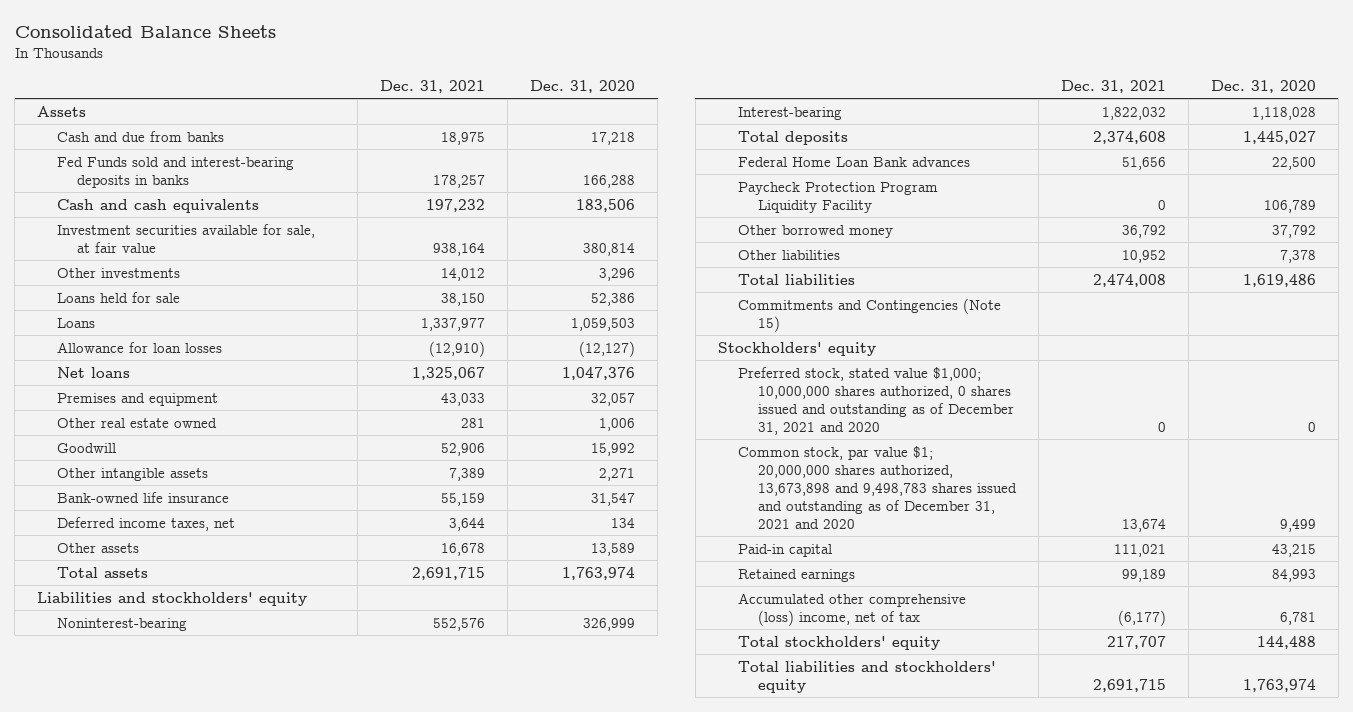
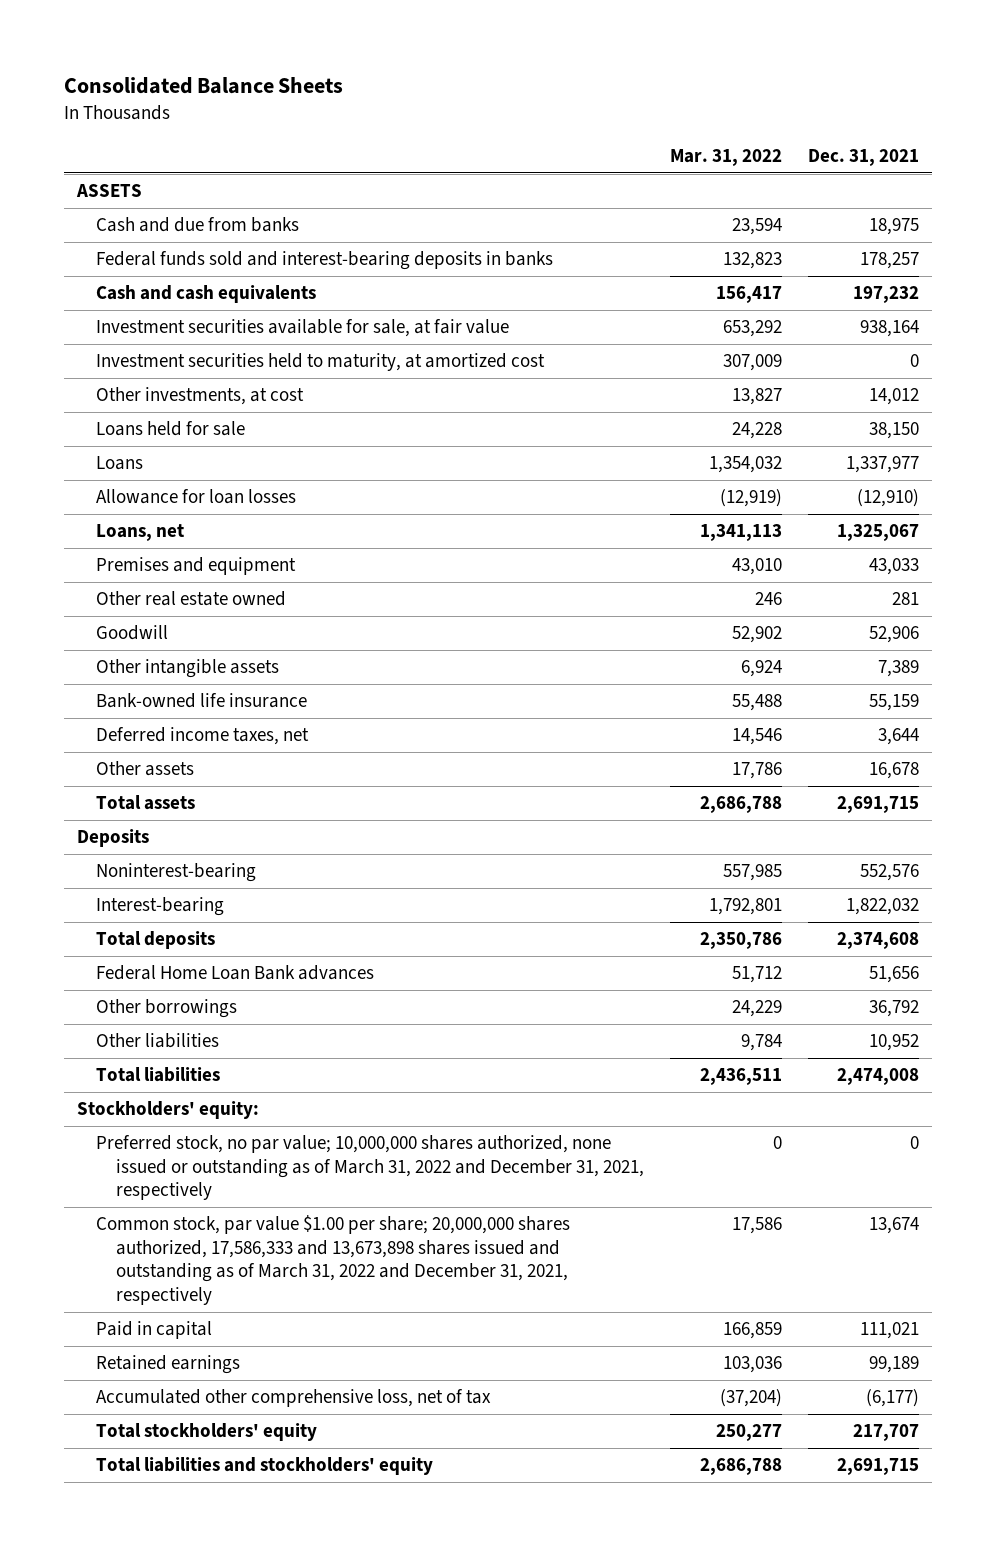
[530,80,636,94] Dec. 31, 2020 -> none
none -> [669,149,782,167] Mar. 31, 2022
[37,105,87,117] Assets -> [75,184,142,198] ASSETS
[57,156,295,188] Fed Funds sold and interest-bearing deposits in banks -> [96,251,554,271] Federal funds sold and interest-bearing deposits in banks
none -> [96,353,546,372] Investment securities held to maturity, at amortized cost
[57,267,181,278] Other investments -> [96,387,305,406] Other investments, at cost
[57,366,131,378] Net loans -> [96,524,185,542] Loans, net
[37,591,308,606] Liabilities and stockholders' equity -> none
none -> [76,829,149,848] Deposits
[737,181,938,213] Paycheck Protection Program Liquidity Facility -> none
[737,224,893,238] Other borrowed money -> [96,999,238,1019] Other borrowings
[737,297,1001,332] Commitments and Contingencies (Note 15) -> none
[717,341,876,356] Stockholders' equity -> [76,1101,259,1120] Stockholders' equity:
[737,366,1014,435] Preferred stock, stated value $1,000; 10,000,000 shares authorized, 0 shares issued and outstanding as of December 31, 2021 and 2020 -> [96,1135,644,1201] Preferred stock, no par value; 10,000,000 shares authorized, none issued or outstanding as of March 31, 2022 and December 31, 2021, respectively
[737,445,1017,529] Common stock, par value $1; 20,000,000 shares authorized, 13,673,898 and 9,498,783 shares issued and outstanding as of December 31, 2021 and 2020 -> [96,1215,571,1305] Common stock, par value $1.00 per share; 20,000,000 shares authorized, 17,586,333 and 13,673,898 shares issued and outstanding as of March 31, 2022 and December 31, 2021, respectively
[737,543,832,557] Paid-in capital -> [96,1321,213,1340] Paid in capital
[737,592,966,626] Accumulated other comprehensive (loss) income, net of tax -> [96,1389,492,1408] Accumulated other comprehensive loss, net of tax

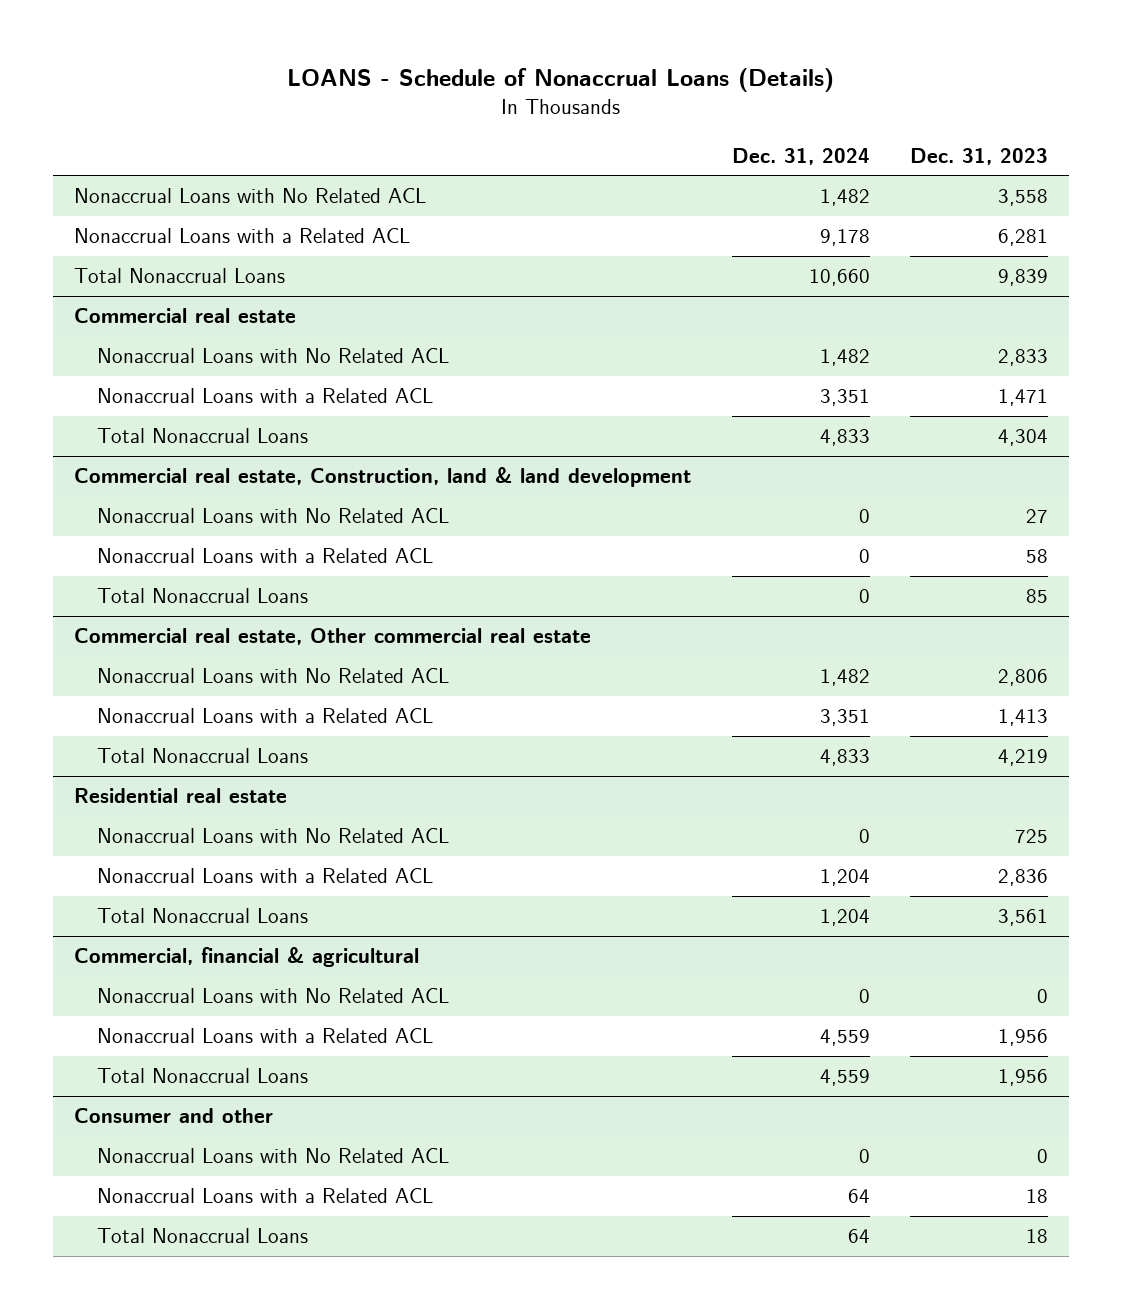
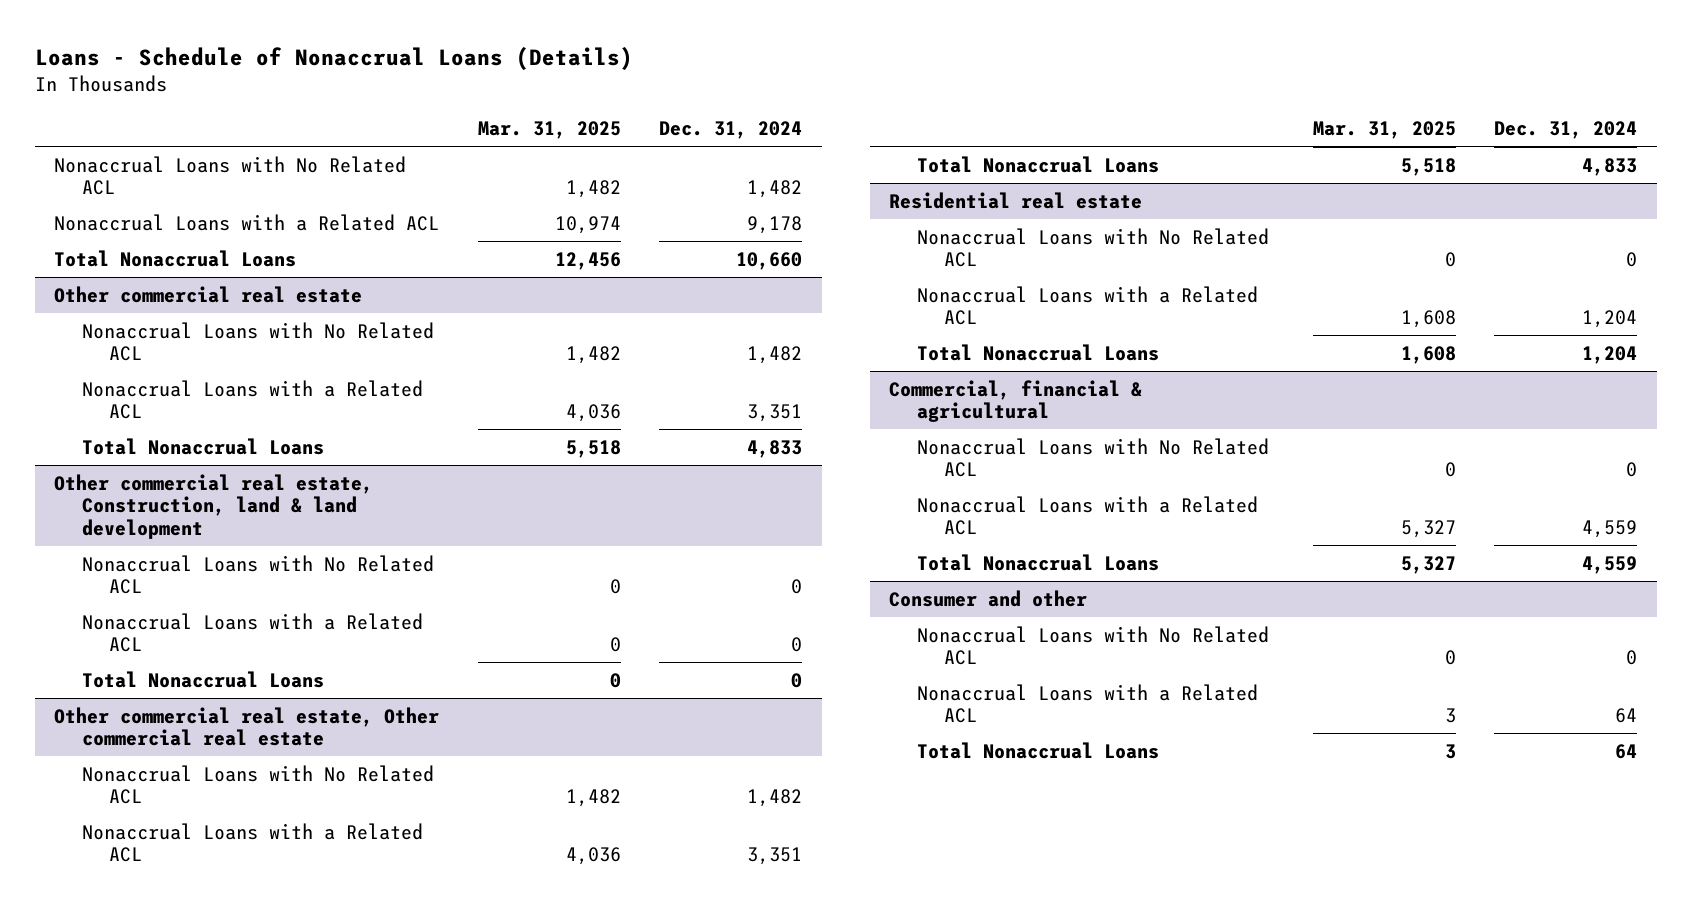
[287,68,835,93] LOANS - Schedule of Nonaccrual Loans (Details) -> [34,46,633,70] Loans - Schedule of Nonaccrual Loans (Details)
[910,147,1049,165] Dec. 31, 2023 -> none
none -> [477,120,621,139] Mar. 31, 2025
[73,308,296,324] Commercial real estate -> [54,285,363,303] Other commercial real estate
[73,467,691,488] Commercial real estate, Construction, land & land development -> [54,473,374,539] Other commercial real estate, Construction, land & land development
[73,628,591,646] Commercial real estate, Other commercial real estate -> [54,706,440,747] Other commercial real estate, Other commercial real estate

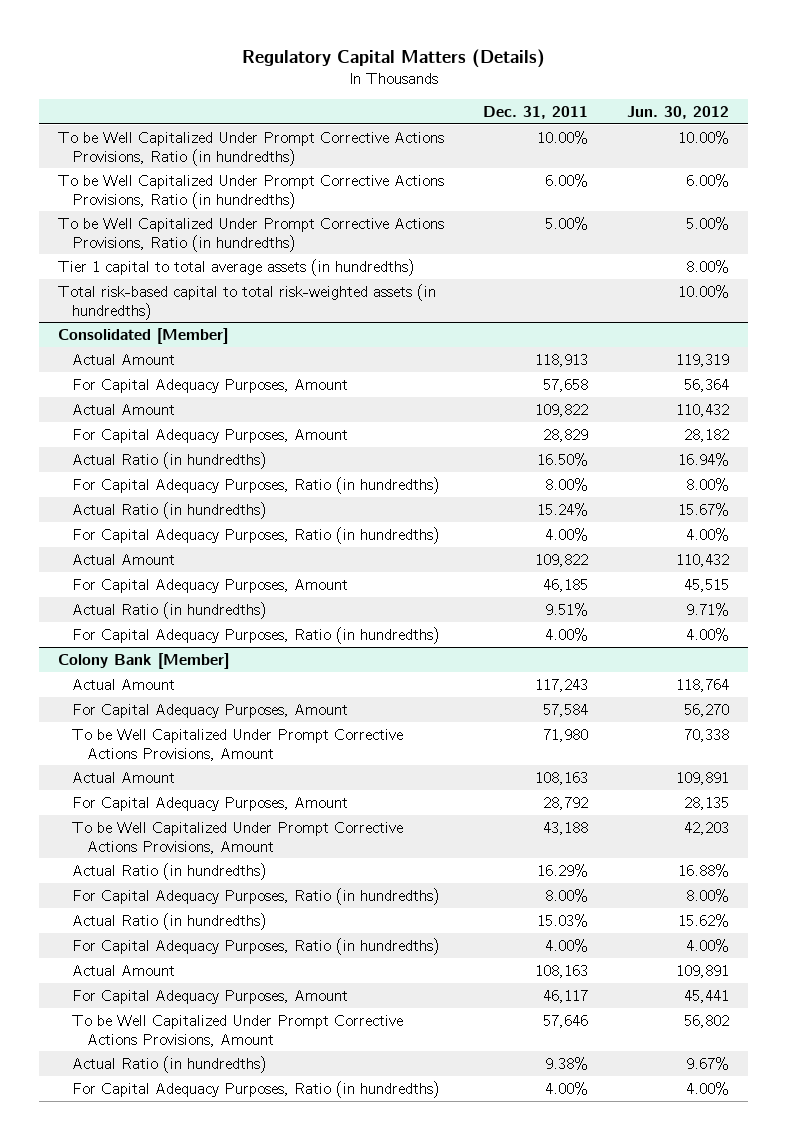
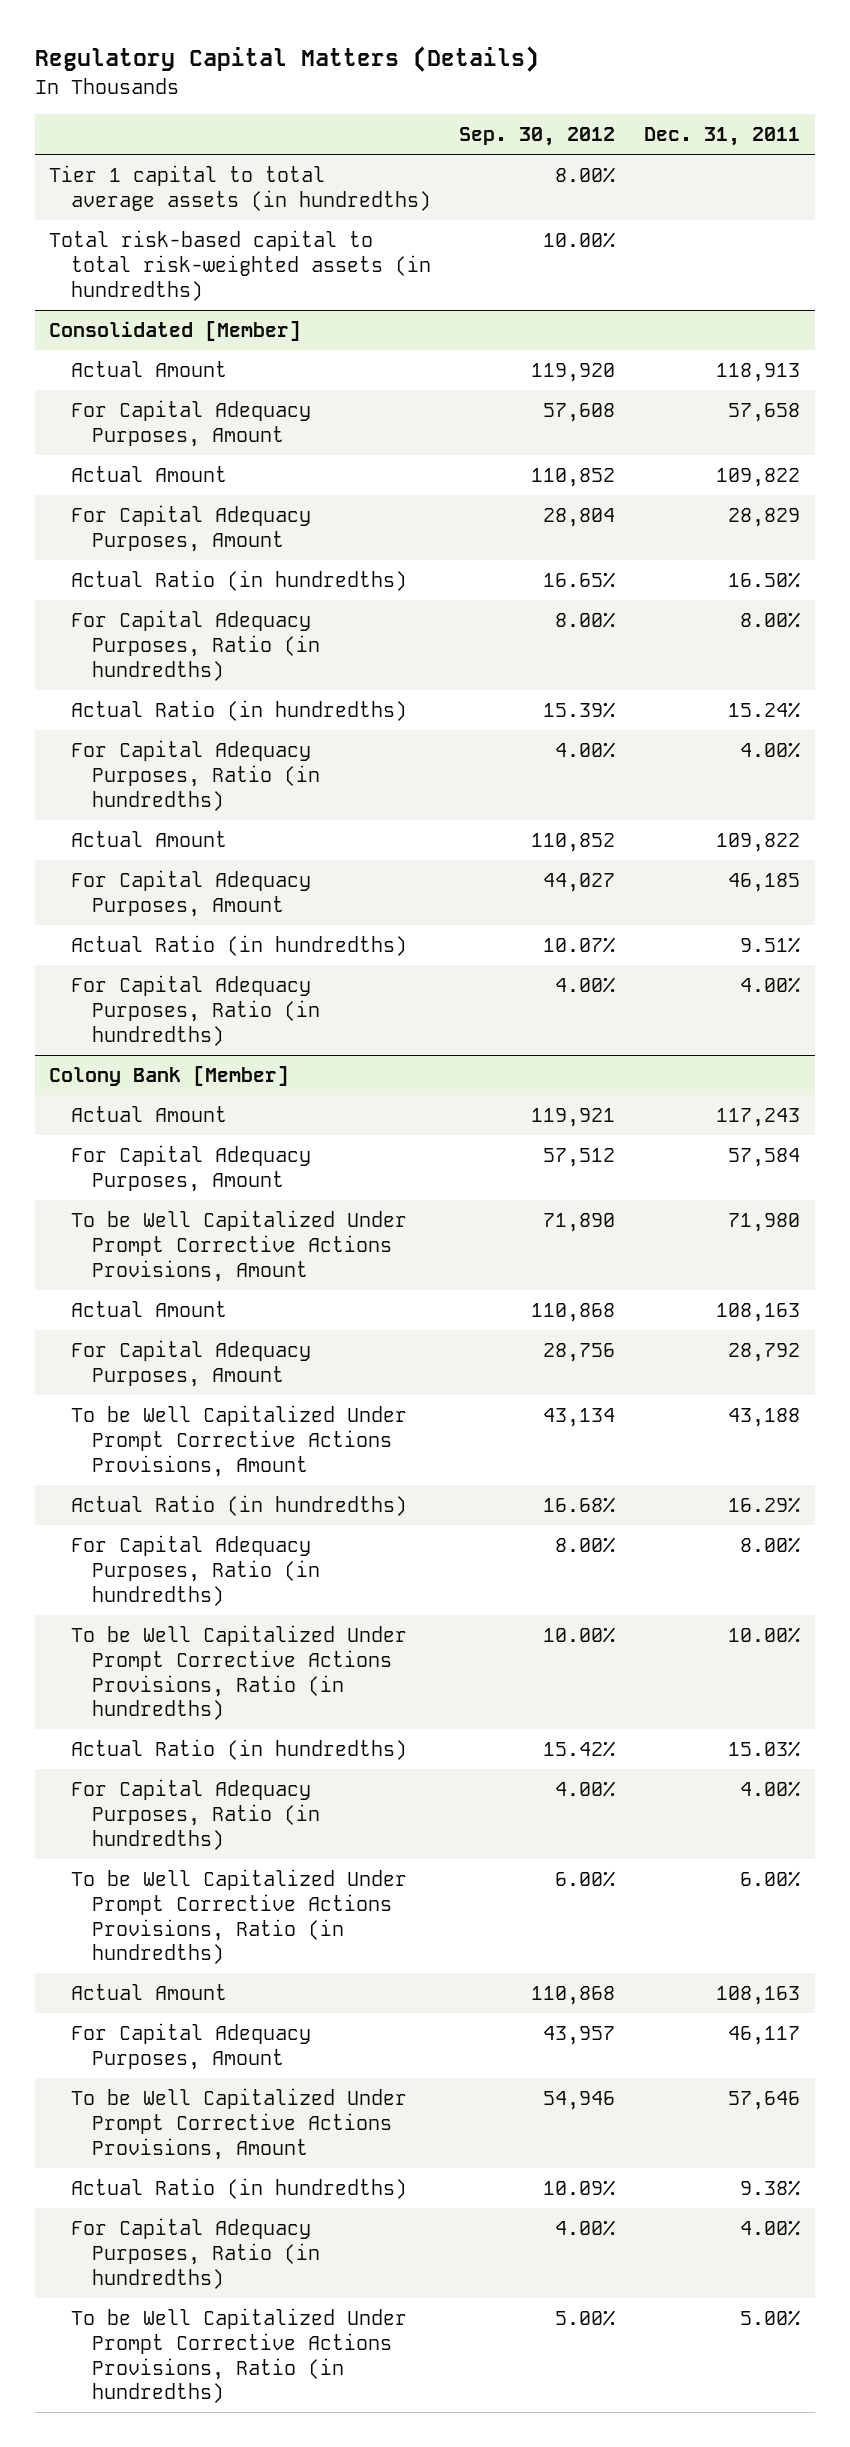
[626,105,729,119] Jun. 30, 2012 -> none
none -> [459,127,616,147] Sep. 30, 2012
[58,131,445,166] To be Well Capitalized Under Prompt Corrective Actions Provisions, Ratio (in hundredths) -> none
[58,174,445,209] To be Well Capitalized Under Prompt Corrective Actions Provisions, Ratio (in hundredths) -> none
[58,217,445,252] To be Well Capitalized Under Prompt Corrective Actions Provisions, Ratio (in hundredths) -> none
none -> [70,1625,407,1721] To be Well Capitalized Under Prompt Corrective Actions Provisions, Ratio (in hundredths)
none -> [70,1869,407,1965] To be Well Capitalized Under Prompt Corrective Actions Provisions, Ratio (in hundredths)
none -> [70,2308,407,2404] To be Well Capitalized Under Prompt Corrective Actions Provisions, Ratio (in hundredths)

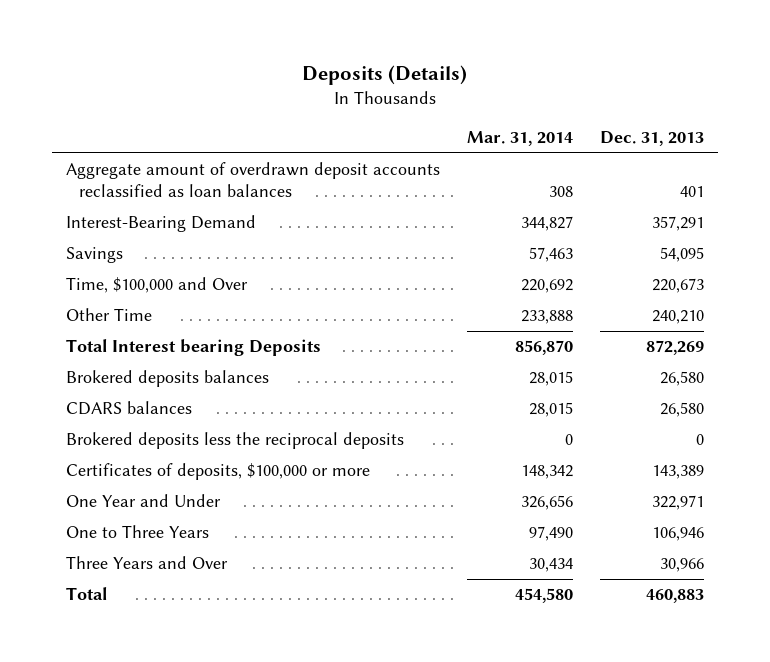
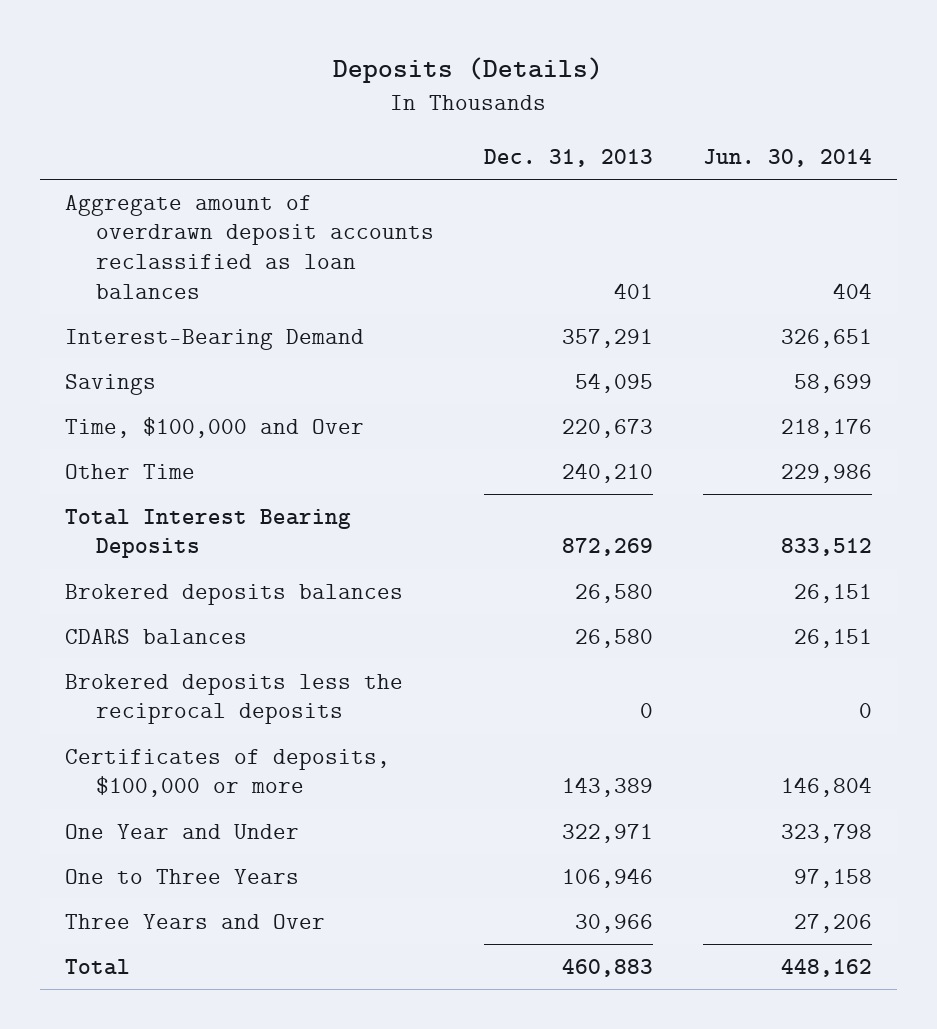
[467,131,574,147] Mar. 31, 2014 -> none
none -> [703,148,873,167] Jun. 30, 2014
[66,339,322,357] Total Interest bearing Deposits -> [64,508,351,559] Total Interest Bearing Deposits

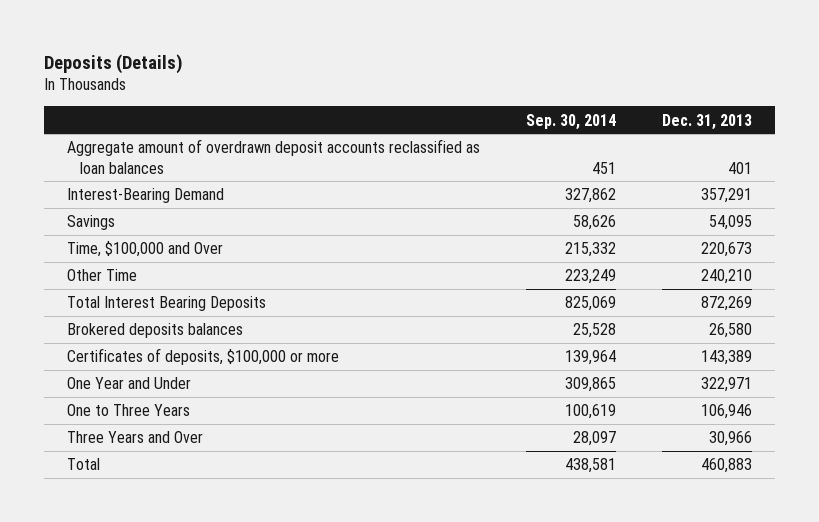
[703,148,873,167] Jun. 30, 2014 -> none
none -> [525,113,616,130] Sep. 30, 2014
[64,628,247,644] CDARS balances -> none
[64,673,403,725] Brokered deposits less the reciprocal deposits -> none

